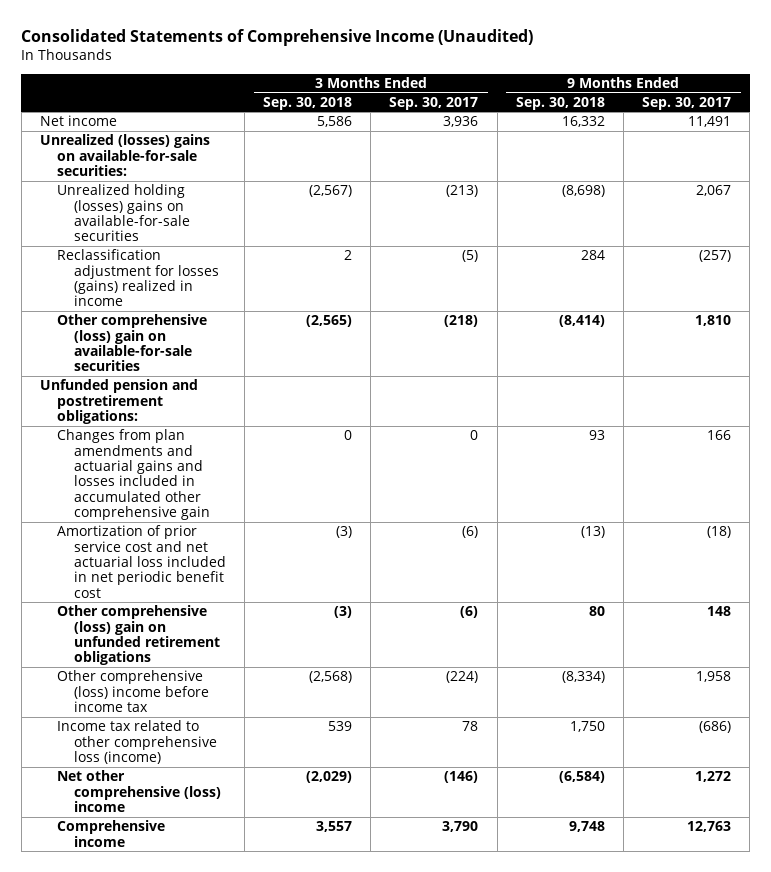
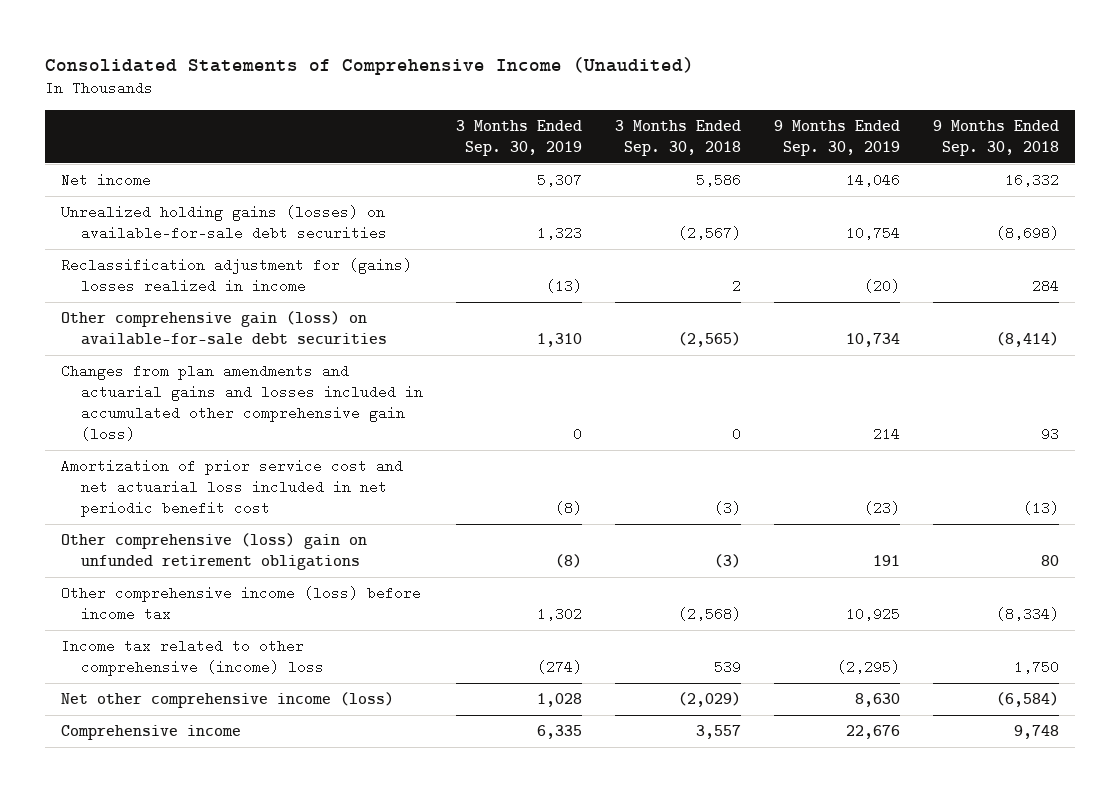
[389,96,479,110] Sep. 30, 2017 -> none
[642,96,732,110] Sep. 30, 2017 -> none
none -> [455,120,582,157] 3 Months Ended Sep. 30, 2019
none -> [773,120,900,157] 9 Months Ended Sep. 30, 2019
[40,134,211,176] Unrealized (losses) gains on available-for-sale securities: -> none
[40,379,199,424] Unfunded pension and postretirement obligations: -> none
[56,184,190,242] Unrealized holding (losses) gains on available-for-sale securities -> [61,205,387,241] Unrealized holding gains (losses) on available-for-sale debt securities
[56,249,219,307] Reclassification adjustment for losses (gains) realized in income -> [61,258,413,294] Reclassification adjustment for (gains) losses realized in income
[56,314,207,372] Other comprehensive (loss) gain on available-for-sale securities -> [61,311,387,346] Other comprehensive gain (loss) on available-for-sale debt securities
[56,429,210,521] Changes from plan amendments and actuarial gains and losses included in accumulated other comprehensive gain -> [61,364,423,441] Changes from plan amendments and actuarial gains and losses included in accumulated other comprehensive gain (loss)
[56,670,209,712] Other comprehensive (loss) income before income tax -> [61,586,422,622] Other comprehensive income (loss) before income tax
[56,720,217,764] Income tax related to other comprehensive loss (income) -> [61,639,324,677] Income tax related to other comprehensive (income) loss
[56,770,221,812] Net other comprehensive (loss) income -> [61,692,395,709] Net other comprehensive income (loss)

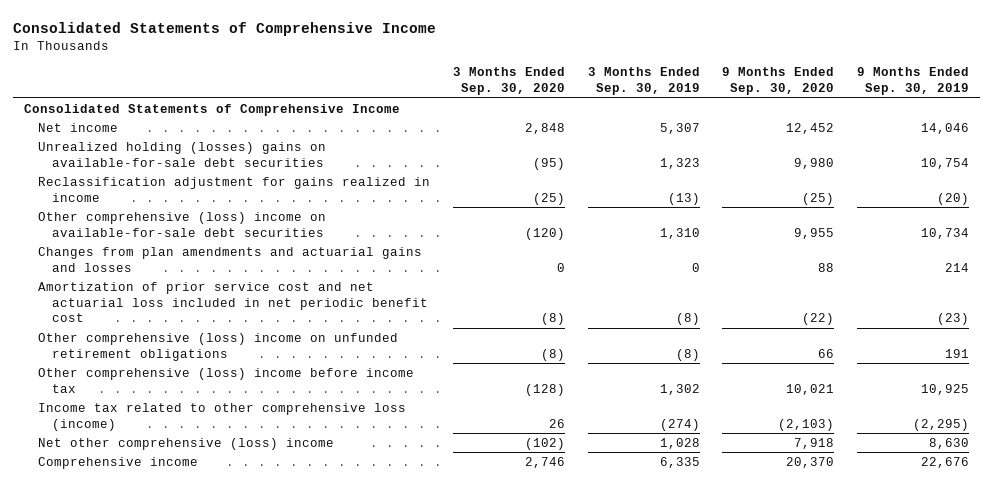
[44,56,694,75] Consolidated Statements of Comprehensive Income (Unaudited) -> [13,21,437,36] Consolidated Statements of Comprehensive Income
[614,120,741,157] 3 Months Ended Sep. 30, 2018 -> none
[932,120,1059,157] 9 Months Ended Sep. 30, 2018 -> none
none -> [452,67,565,95] 3 Months Ended Sep. 30, 2020
none -> [722,67,835,95] 9 Months Ended Sep. 30, 2020
none -> [24,103,401,116] Consolidated Statements of Comprehensive Income
[61,205,387,241] Unrealized holding gains (losses) on available-for-sale debt securities -> [38,141,327,167] Unrealized holding (losses) gains on available-for-sale debt securities
[61,258,413,294] Reclassification adjustment for (gains) losses realized in income -> [38,176,431,202] Reclassification adjustment for gains realized in income
[61,311,387,346] Other comprehensive gain (loss) on available-for-sale debt securities -> [38,211,327,237] Other comprehensive (loss) income on available-for-sale debt securities
[61,364,423,441] Changes from plan amendments and actuarial gains and losses included in accumulated other comprehensive gain (loss) -> [38,246,423,272] Changes from plan amendments and actuarial gains and losses
[61,533,368,571] Other comprehensive (loss) gain on unfunded retirement obligations -> [38,332,399,361] Other comprehensive (loss) income on unfunded retirement obligations
[61,586,422,622] Other comprehensive income (loss) before income tax -> [38,367,415,393] Other comprehensive (loss) income before income tax
[61,639,324,677] Income tax related to other comprehensive (income) loss -> [38,402,407,431] Income tax related to other comprehensive loss (income)
[61,692,395,709] Net other comprehensive income (loss) -> [38,437,335,450] Net other comprehensive (loss) income

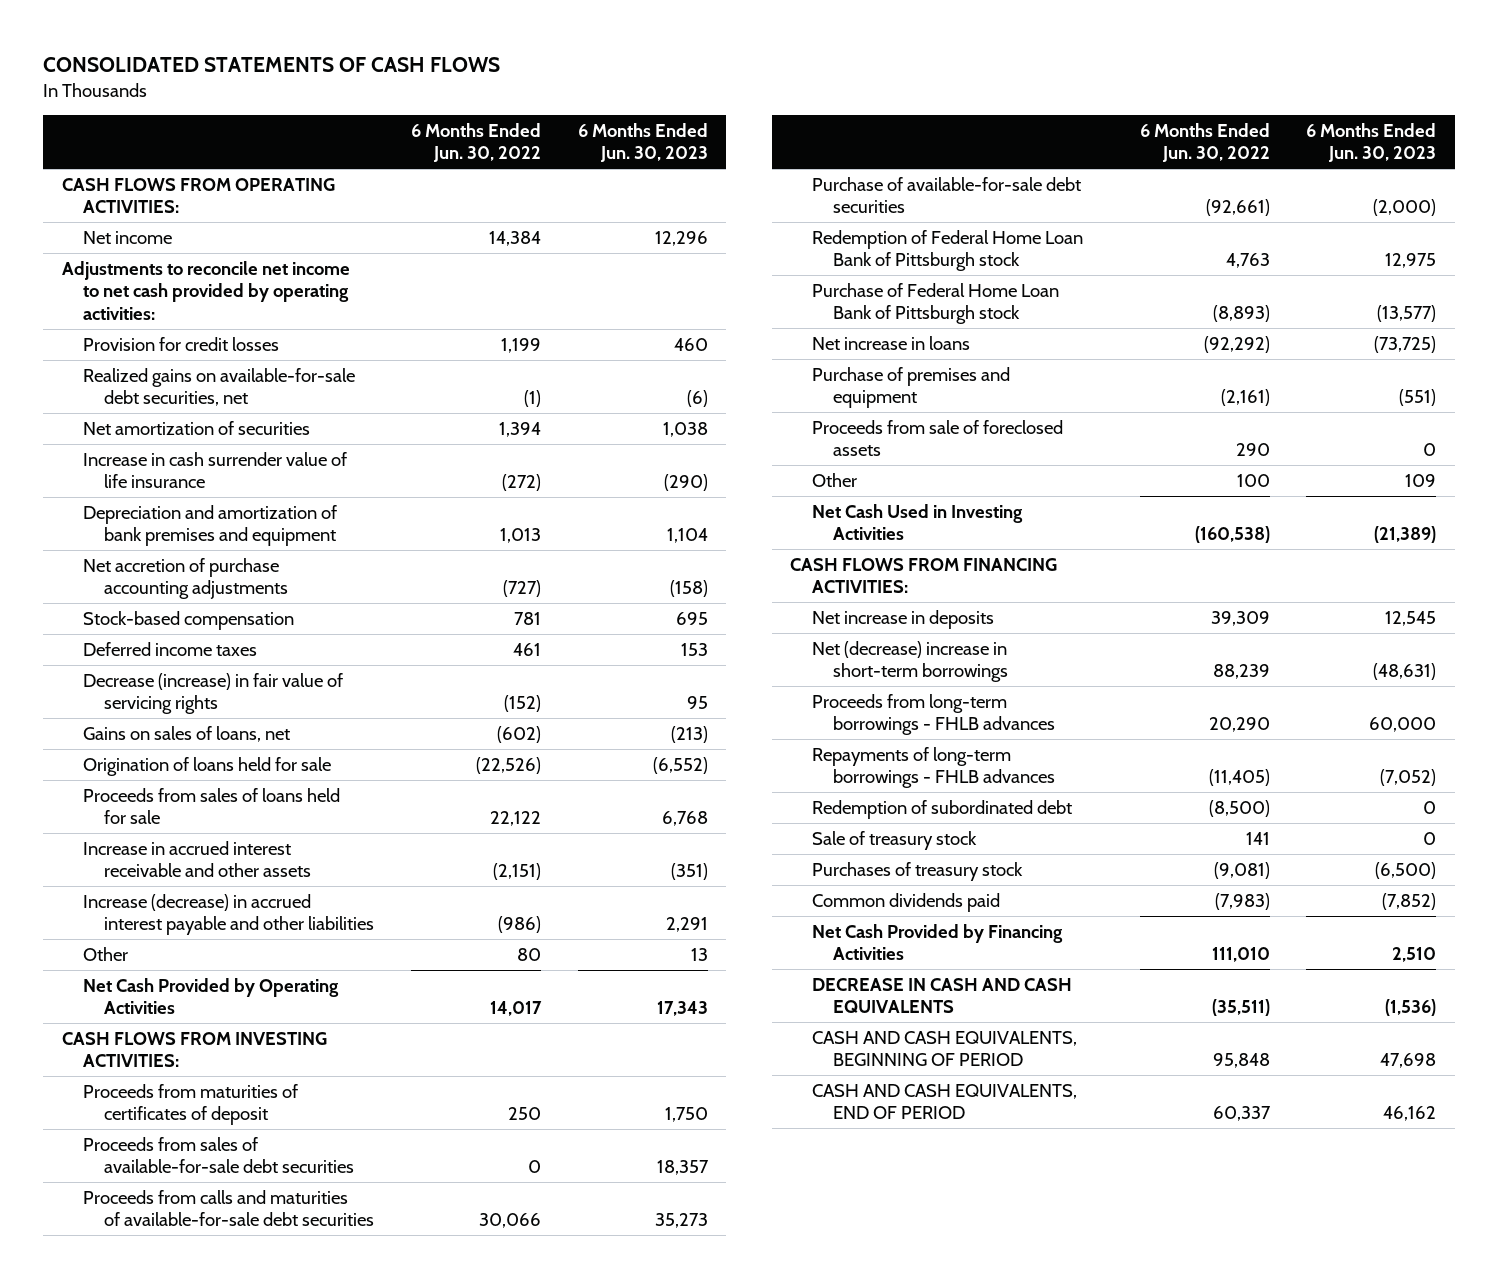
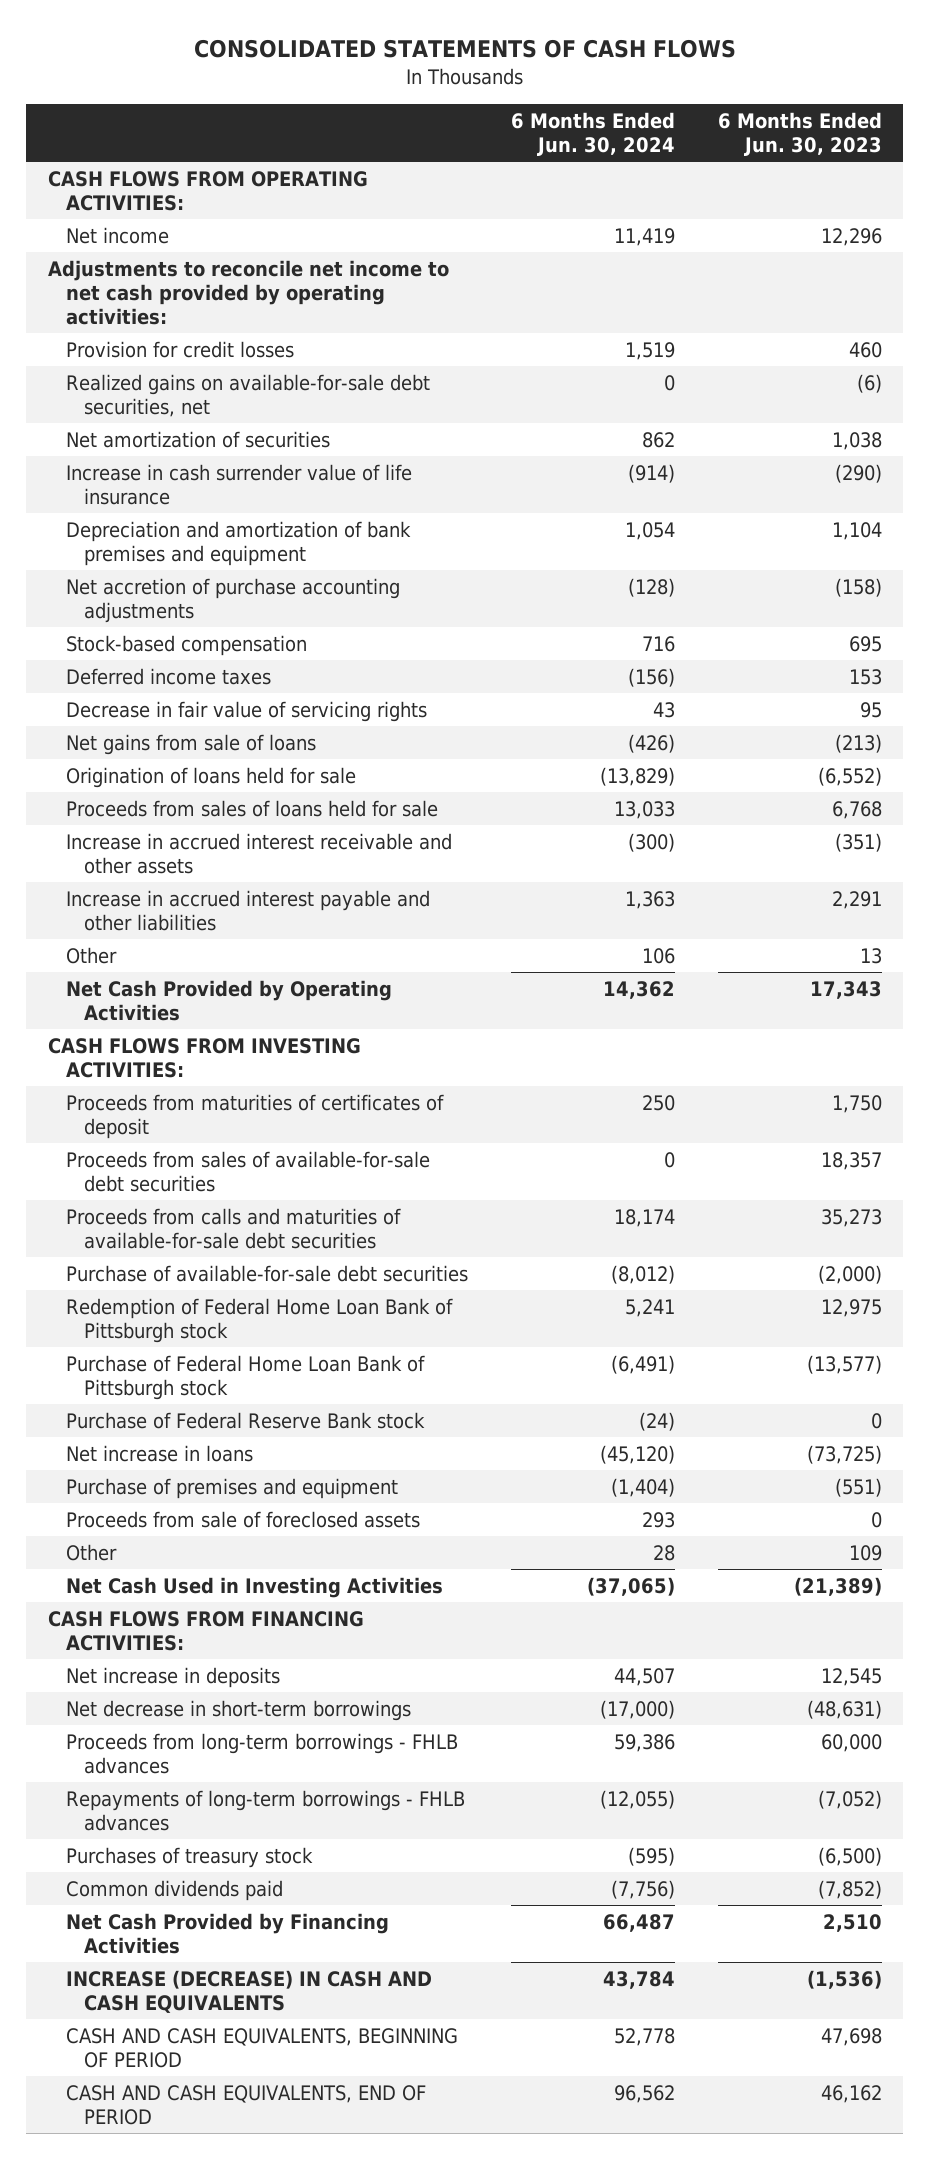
[411,122,542,163] 6 Months Ended Jun. 30, 2022 -> none
none -> [510,112,675,156] 6 Months Ended Jun. 30, 2024
[82,672,343,715] Decrease (increase) in fair value of servicing rights -> [66,700,428,722] Decrease in fair value of servicing rights
[82,725,290,742] Gains on sales of loans, net -> [66,733,317,755] Net gains from sale of loans
[82,893,375,936] Increase (decrease) in accrued interest payable and other liabilities -> [66,889,431,931] Increase in accrued interest payable and other liabilities
none -> [66,1411,426,1429] Purchase of Federal Reserve Bank stock
[811,640,1009,683] Net (decrease) increase in short-term borrowings -> [66,1699,412,1721] Net decrease in short-term borrowings
[811,799,1072,819] Redemption of subordinated debt -> none
[811,830,977,850] Sale of treasury stock -> none
[811,977,1072,1014] DECREASE IN CASH AND CASH EQUIVALENTS -> [66,1969,433,2013] INCREASE (DECREASE) IN CASH AND CASH EQUIVALENTS

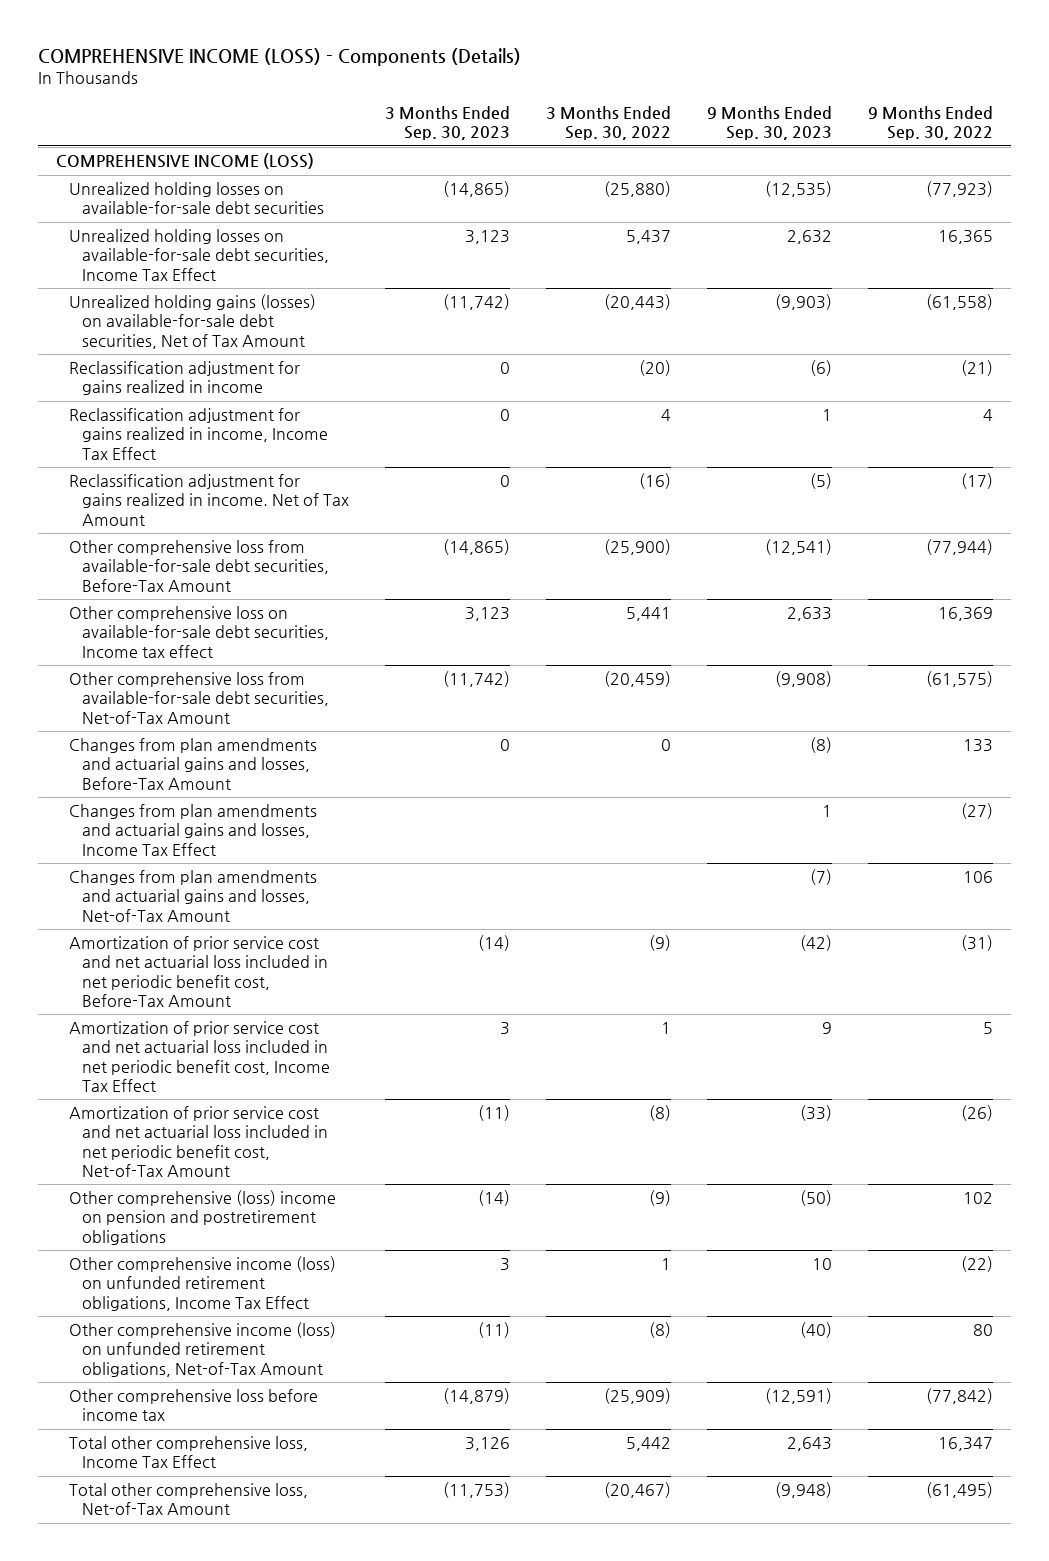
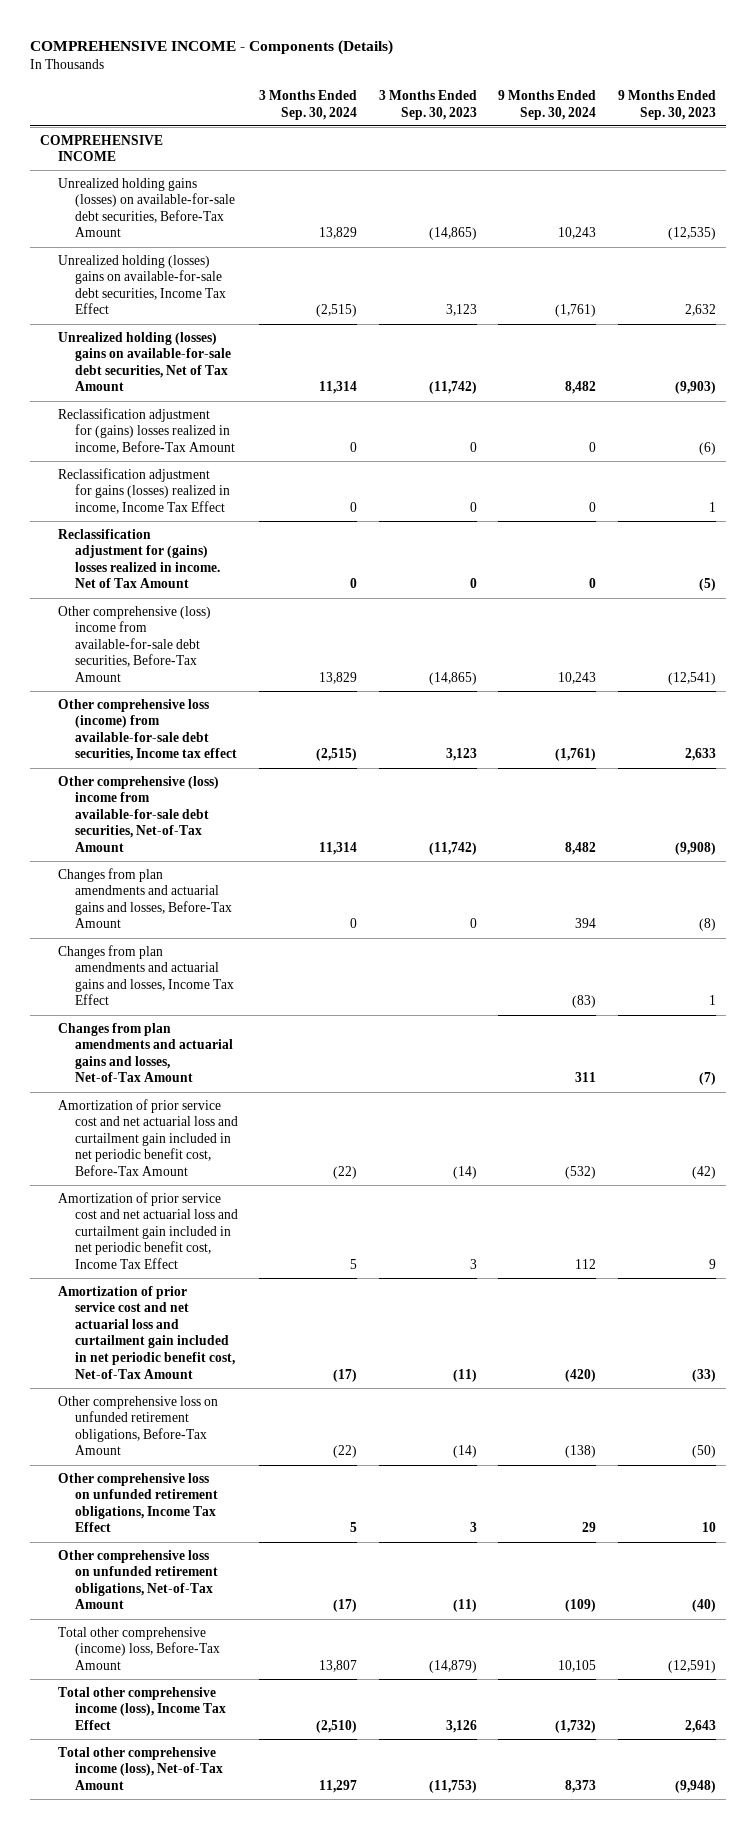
[38,48,522,67] COMPREHENSIVE INCOME (LOSS) - Components (Details) -> [29,39,393,55] COMPREHENSIVE INCOME - Components (Details)
[546,105,672,140] 3 Months Ended Sep. 30, 2022 -> none
[868,105,994,140] 9 Months Ended Sep. 30, 2022 -> none
none -> [259,90,358,120] 3 Months Ended Sep. 30, 2024
none -> [498,90,597,120] 9 Months Ended Sep. 30, 2024
[56,153,315,170] COMPREHENSIVE INCOME (LOSS) -> [40,134,164,162] COMPREHENSIVE INCOME
[69,182,325,215] Unrealized holding losses on available-for-sale debt securities -> [57,177,236,238] Unrealized holding gains (losses) on available-for-sale debt securities, Before-Tax Amount
[69,229,330,281] Unrealized holding losses on available-for-sale debt securities, Income Tax Effect -> [57,254,227,315] Unrealized holding (losses) gains on available-for-sale debt securities, Income Tax Effect
[69,294,317,349] Unrealized holding gains (losses) on available-for-sale debt securities, Net of Tax Amount -> [57,331,232,392] Unrealized holding (losses) gains on available-for-sale debt securities, Net of Tax Amount
[69,361,301,396] Reclassification adjustment for gains realized in income -> [57,407,236,454] Reclassification adjustment for (gains) losses realized in income, Before-Tax Amount
[69,408,329,460] Reclassification adjustment for gains realized in income, Income Tax Effect -> [57,467,231,514] Reclassification adjustment for gains (losses) realized in income, Income Tax Effect
[69,474,350,526] Reclassification adjustment for gains realized in income. Net of Tax Amount -> [57,528,221,589] Reclassification adjustment for (gains) losses realized in income. Net of Tax Amount
[69,540,330,592] Other comprehensive loss from available-for-sale debt securities, Before-Tax Amount -> [57,605,211,683] Other comprehensive (loss) income from available-for-sale debt securities, Before-Tax Amount
[69,606,330,658] Other comprehensive loss on available-for-sale debt securities, Income tax effect -> [57,698,238,762] Other comprehensive loss (income) from available-for-sale debt securities, Income tax effect
[69,672,330,724] Other comprehensive loss from available-for-sale debt securities, Net-of-Tax Amount -> [57,775,219,853] Other comprehensive (loss) income from available-for-sale debt securities, Net-of-Tax Amount
[69,936,329,1007] Amortization of prior service cost and net actuarial loss included in net periodic benefit cost, Before-Tax Amount -> [57,1098,239,1177] Amortization of prior service cost and net actuarial loss and curtailment gain included in net periodic benefit cost, Before-Tax Amount
[69,1021,331,1092] Amortization of prior service cost and net actuarial loss included in net periodic benefit cost, Income Tax Effect -> [57,1191,239,1270] Amortization of prior service cost and net actuarial loss and curtailment gain included in net periodic benefit cost, Income Tax Effect
[69,1106,329,1177] Amortization of prior service cost and net actuarial loss included in net periodic benefit cost, Net-of-Tax Amount -> [57,1285,236,1379] Amortization of prior service cost and net actuarial loss and curtailment gain included in net periodic benefit cost, Net-of-Tax Amount
[69,1190,337,1245] Other comprehensive (loss) income on pension and postretirement obligations -> [57,1395,218,1456] Other comprehensive loss on unfunded retirement obligations, Before-Tax Amount
[69,1256,337,1311] Other comprehensive income (loss) on unfunded retirement obligations, Income Tax Effect -> [57,1472,219,1533] Other comprehensive loss on unfunded retirement obligations, Income Tax Effect
[69,1322,337,1377] Other comprehensive income (loss) on unfunded retirement obligations, Net-of-Tax Amount -> [57,1549,219,1610] Other comprehensive loss on unfunded retirement obligations, Net-of-Tax Amount
[69,1389,319,1422] Other comprehensive loss before income tax -> [57,1626,221,1670] Total other comprehensive (income) loss, Before-Tax Amount
[69,1436,309,1469] Total other comprehensive loss, Income Tax Effect -> [57,1686,227,1730] Total other comprehensive income (loss), Income Tax Effect
[69,1483,309,1516] Total other comprehensive loss, Net-of-Tax Amount -> [57,1746,224,1790] Total other comprehensive income (loss), Net-of-Tax Amount

